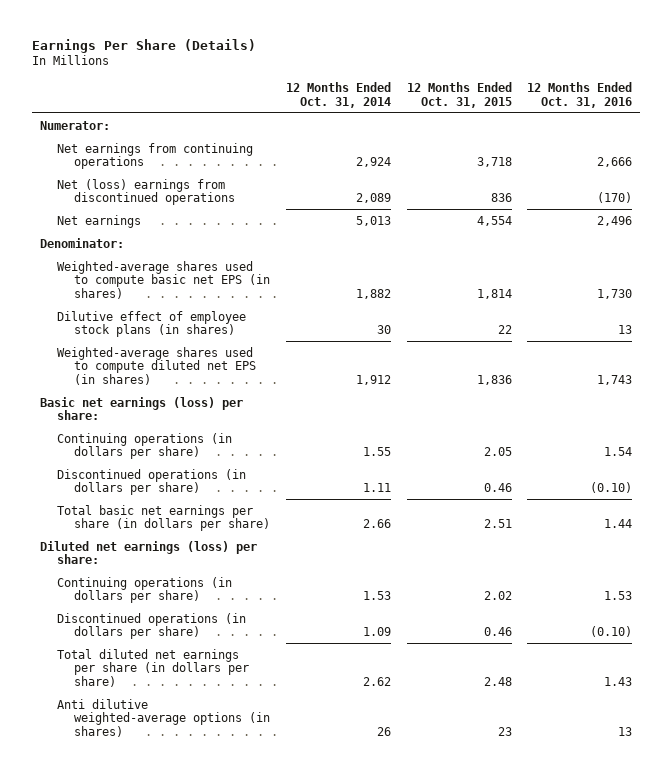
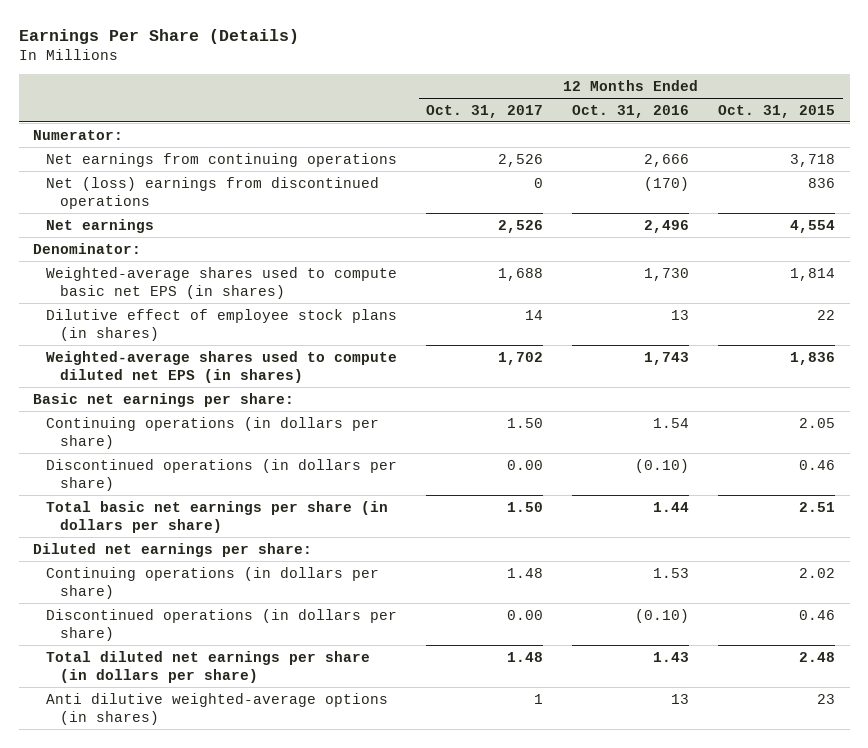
[285,81,391,108] 12 Months Ended Oct. 31, 2014 -> none
none -> [426,104,544,118] Oct. 31, 2017
[39,396,243,421] Basic net earnings (loss) per share: -> [33,392,295,407] Basic net earnings per share:
[39,540,257,565] Diluted net earnings (loss) per share: -> [33,542,313,557] Diluted net earnings per share:

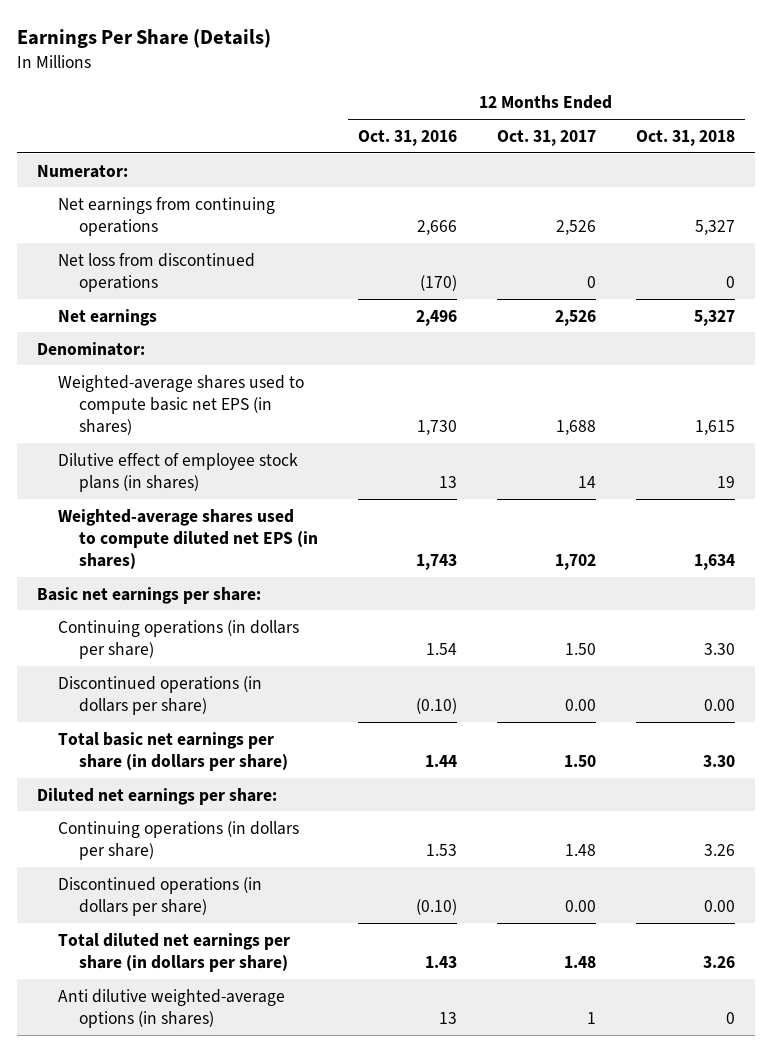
[718,104,836,118] Oct. 31, 2015 -> none
none -> [635,129,735,146] Oct. 31, 2018
[46,176,380,209] Net (loss) earnings from discontinued operations -> [57,252,255,292] Net loss from discontinued operations

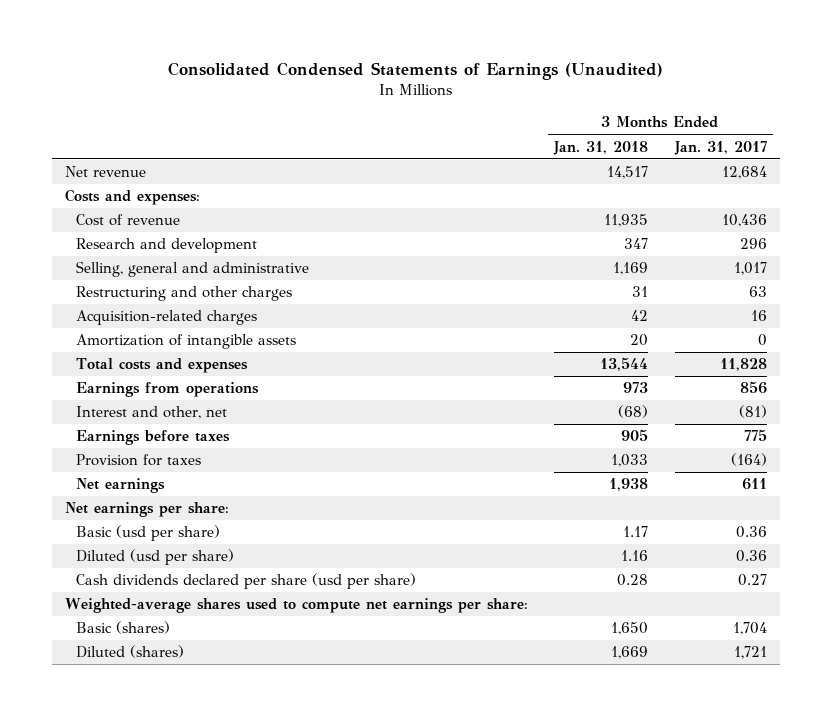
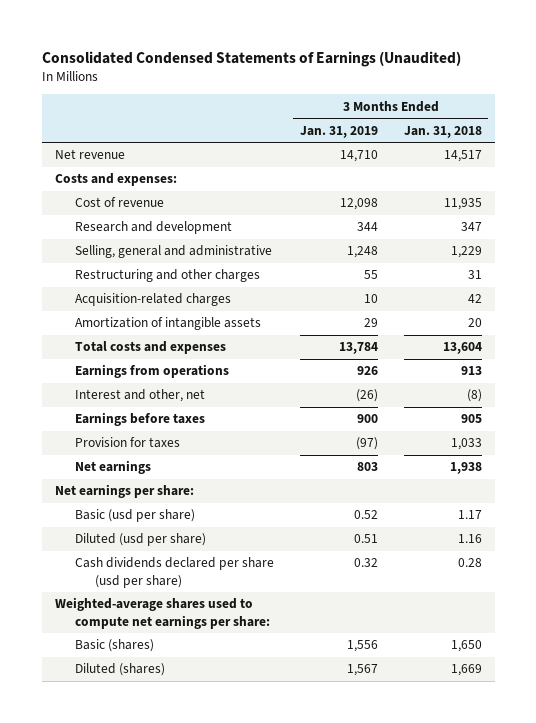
[673,140,767,155] Jan. 31, 2017 -> none
none -> [299,125,378,138] Jan. 31, 2019
[613,262,649,276] 1,169 -> [450,246,482,259] 1,229
[600,357,649,372] 13,544 -> [442,342,482,355] 13,604
[623,382,649,394] 973 -> [460,366,482,376] 913
[618,405,649,419] (68) -> [466,389,482,403] (8)

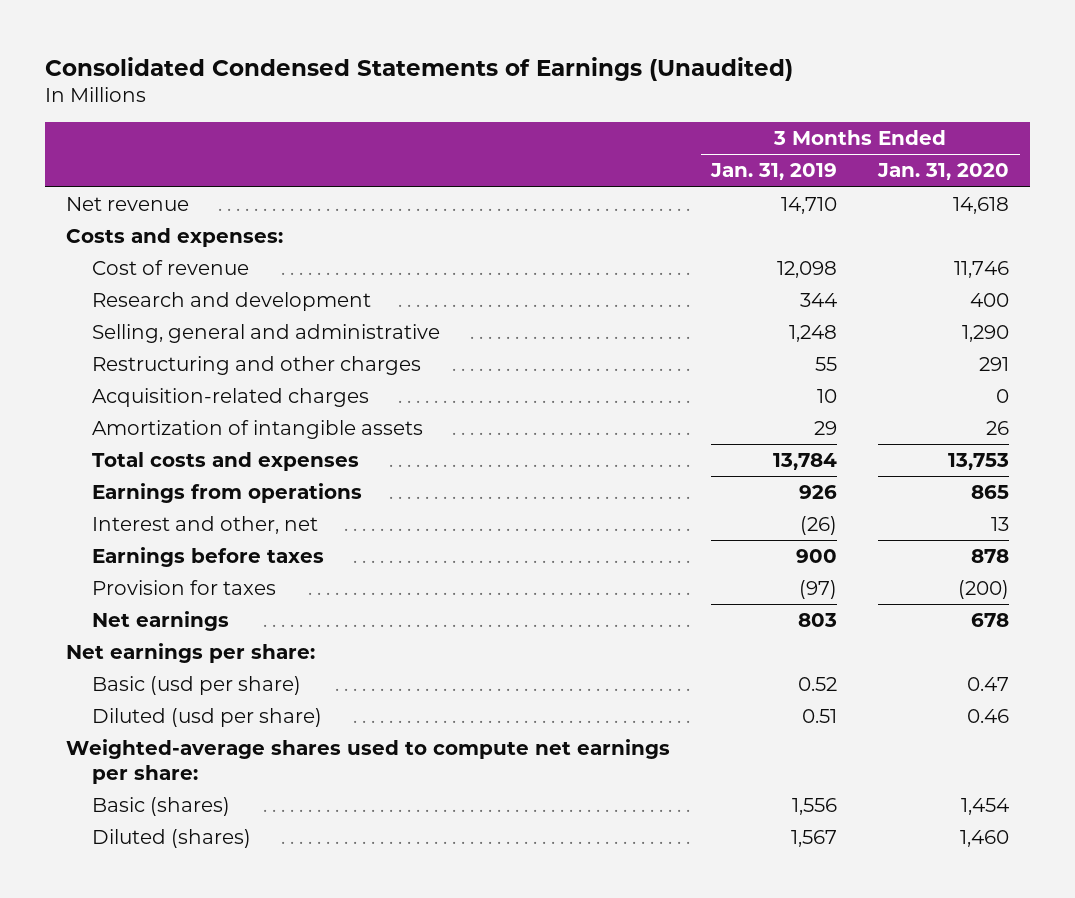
[403,125,482,138] Jan. 31, 2018 -> none
none -> [877,163,1010,181] Jan. 31, 2020
[74,557,274,588] Cash dividends declared per share (usd per share) -> none

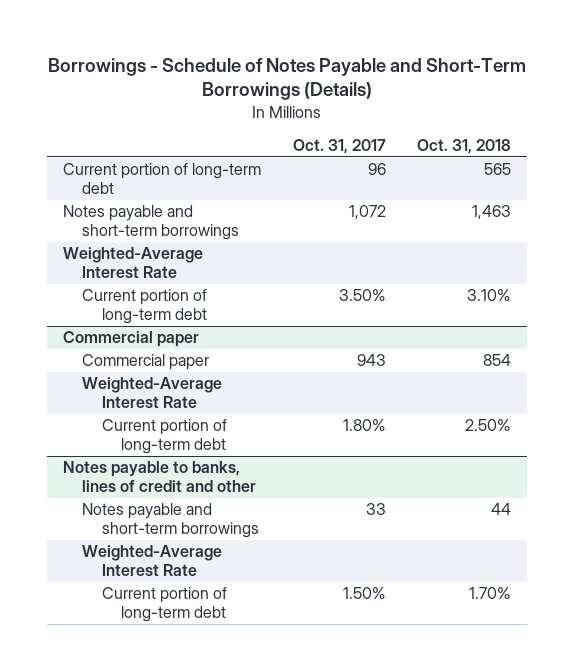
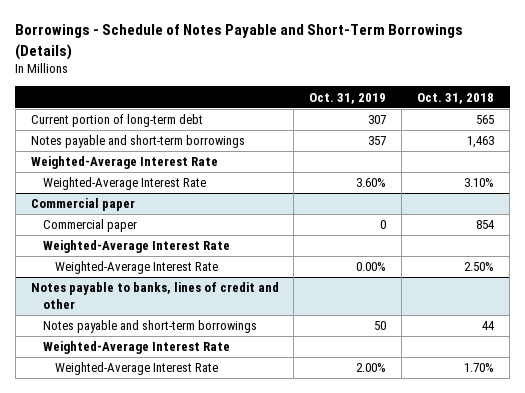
[292,138,386,154] Oct. 31, 2017 -> none
none -> [309,92,387,104] Oct. 31, 2019
[82,289,208,324] Current portion of long-term debt -> [42,177,206,191] Weighted-Average Interest Rate
[101,419,227,454] Current portion of long-term debt -> [55,261,219,275] Weighted-Average Interest Rate
[101,587,227,622] Current portion of long-term debt -> [55,362,219,376] Weighted-Average Interest Rate

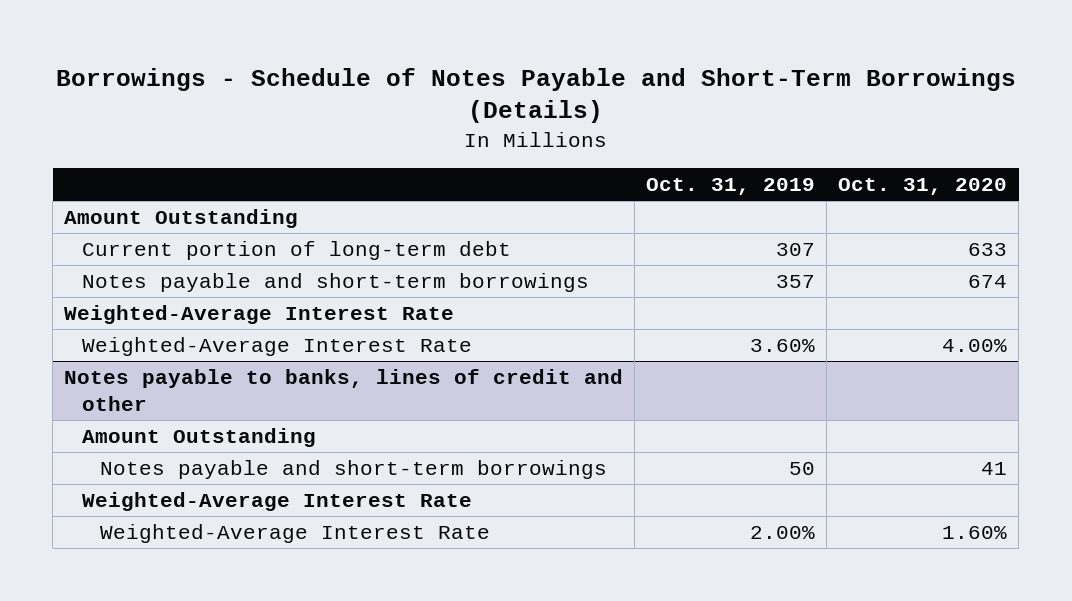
[417,92,495,104] Oct. 31, 2018 -> none
none -> [838,178,1008,196] Oct. 31, 2020
none -> [64,209,299,229] Amount Outstanding
[30,198,135,212] Commercial paper -> none
[42,219,137,233] Commercial paper -> none
[42,240,230,254] Weighted-Average Interest Rate -> none
[55,261,219,275] Weighted-Average Interest Rate -> none
none -> [82,428,317,448] Amount Outstanding

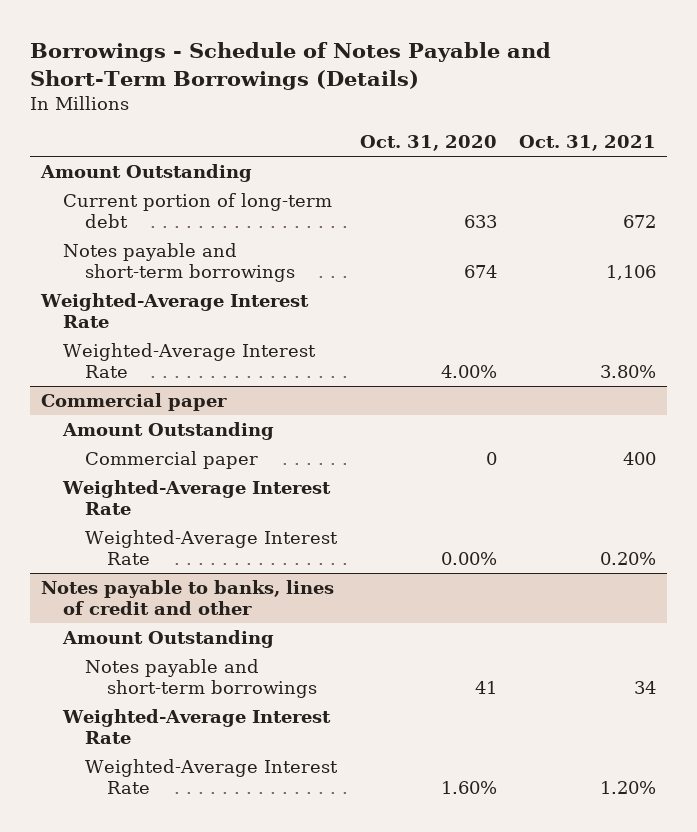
[646,178,816,196] Oct. 31, 2019 -> none
none -> [518,135,656,152] Oct. 31, 2021
none -> [41,392,228,411] Commercial paper
none -> [62,421,275,440] Amount Outstanding
none -> [85,450,259,469] Commercial paper
none -> [62,479,332,515] Weighted-Average Interest Rate
none -> [85,529,339,565] Weighted-Average Interest Rate

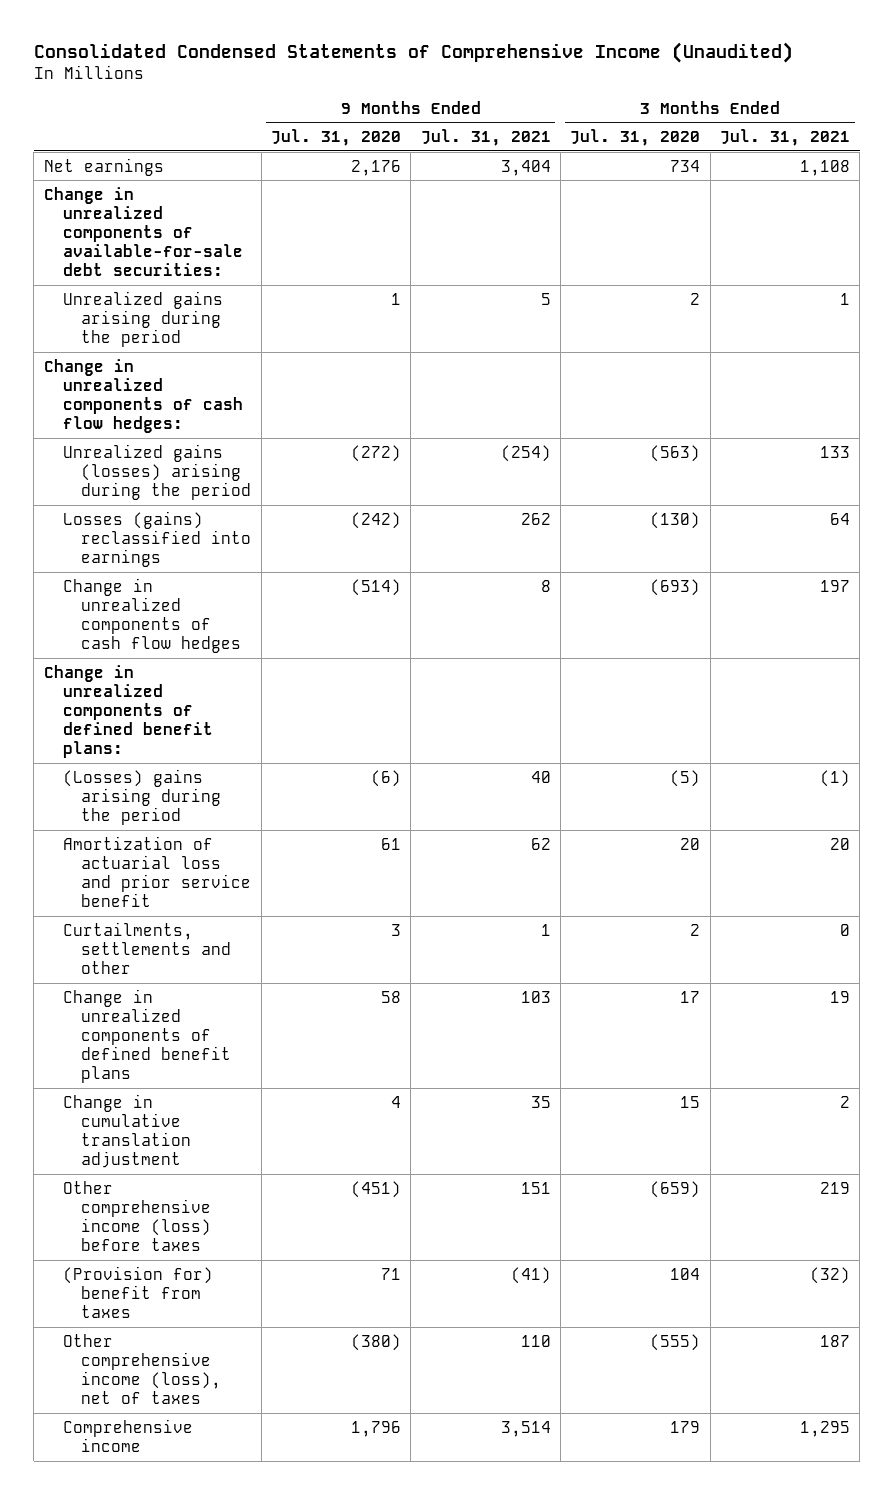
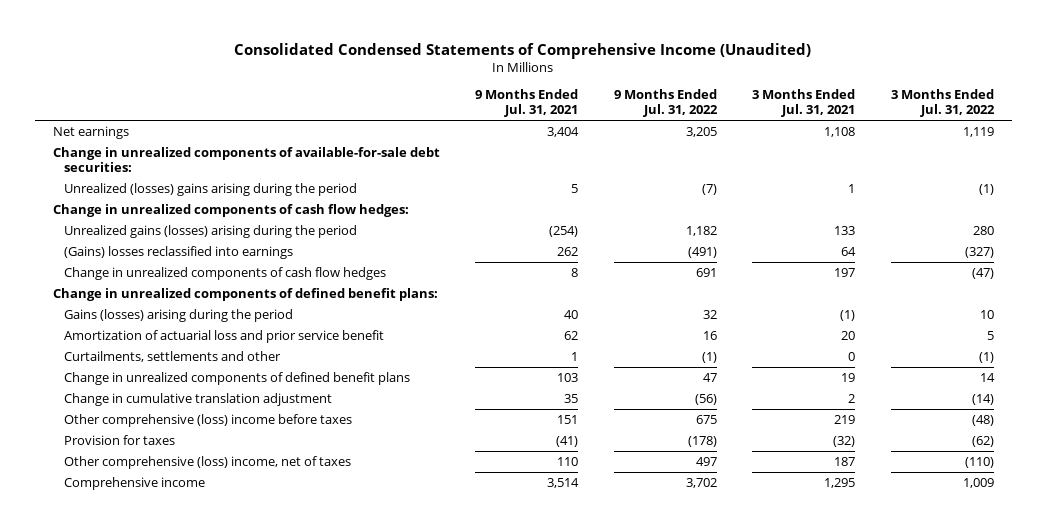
[270,129,401,147] Jul. 31, 2020 -> none
[570,129,701,147] Jul. 31, 2020 -> none
none -> [613,89,718,117] 9 Months Ended Jul. 31, 2022
none -> [890,89,995,117] 3 Months Ended Jul. 31, 2022
[62,290,223,347] Unrealized gains arising during the period -> [63,183,357,197] Unrealized (losses) gains arising during the period
[62,510,252,567] Losses (gains) reclassified into earnings -> [63,246,293,260] (Gains) losses reclassified into earnings
[62,768,222,825] (Losses) gains arising during the period -> [63,309,293,323] Gains (losses) arising during the period
[62,1180,212,1251] Other comprehensive income (loss) before taxes -> [63,414,352,428] Other comprehensive (loss) income before taxes
[62,1265,213,1318] (Provision for) benefit from taxes -> [63,435,175,446] Provision for taxes
[62,1333,222,1404] Other comprehensive income (loss), net of taxes -> [63,456,351,470] Other comprehensive (loss) income, net of taxes

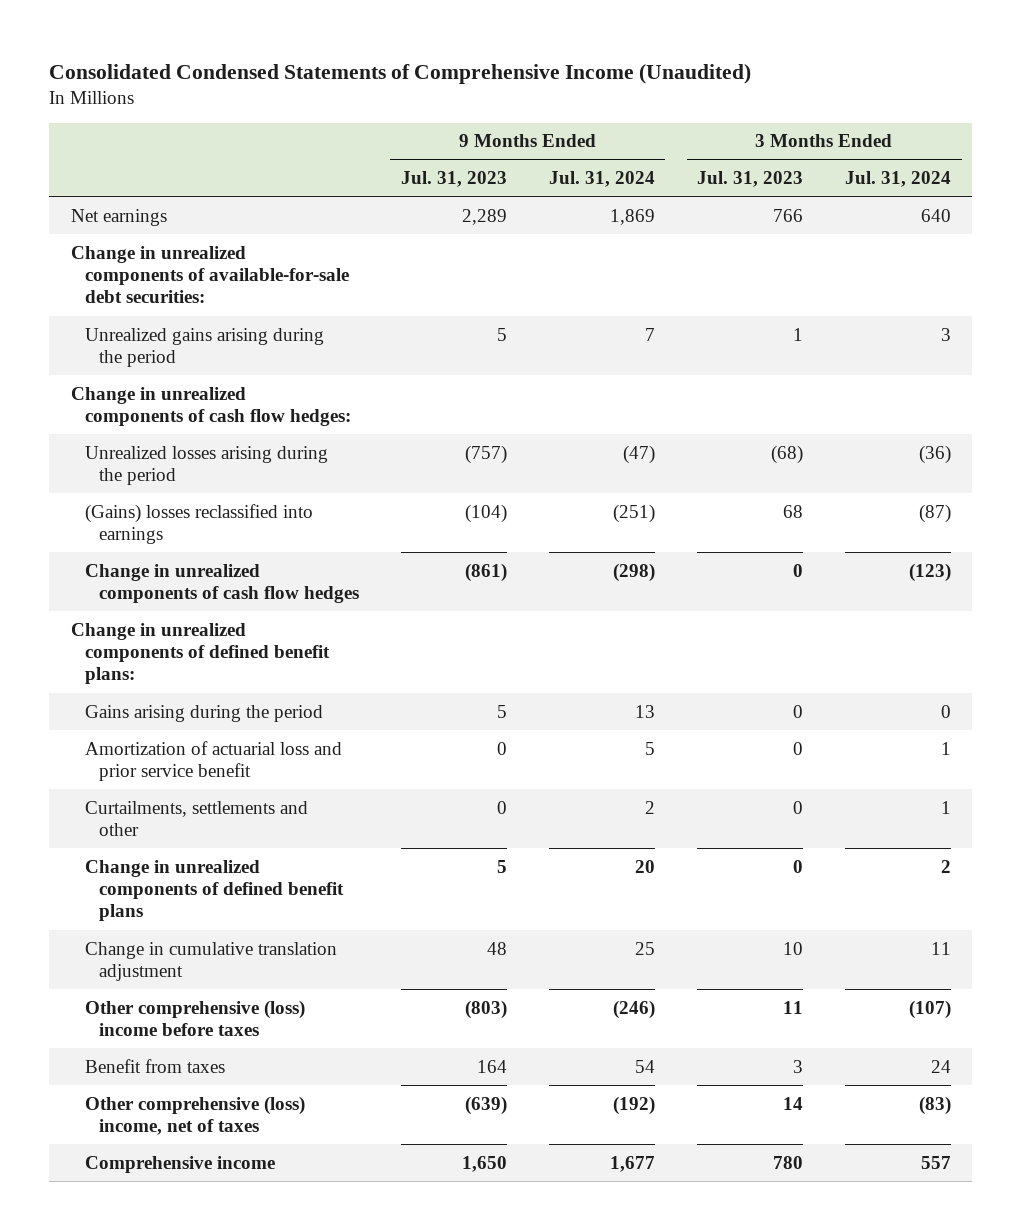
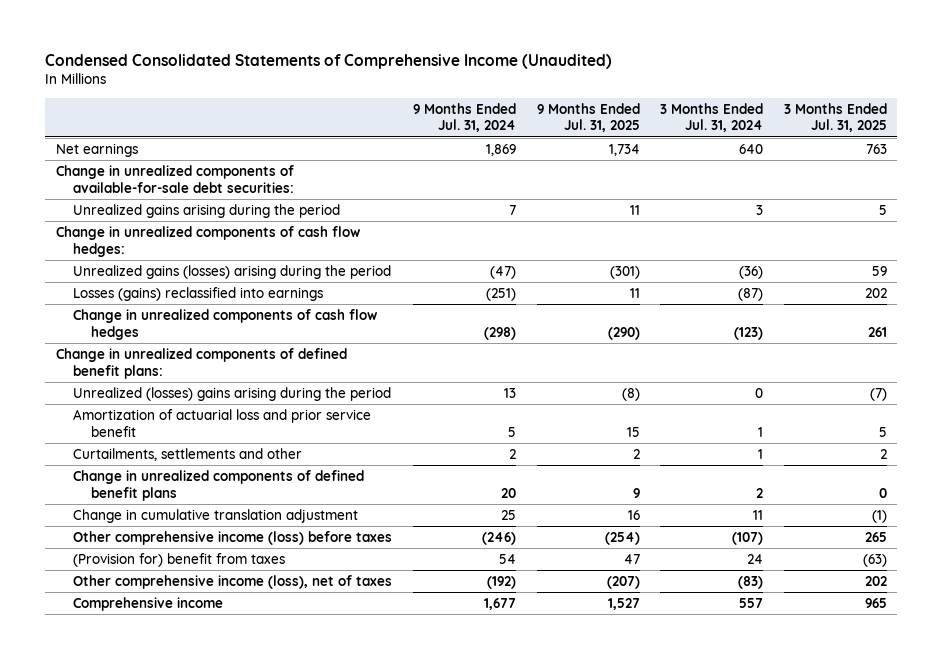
[49,63,752,84] Consolidated Condensed Statements of Comprehensive Income (Unaudited) -> [45,54,613,70] Condensed Consolidated Statements of Comprehensive Income (Unaudited)
[400,171,507,188] Jul. 31, 2023 -> none
[697,171,804,188] Jul. 31, 2023 -> none
none -> [536,102,640,133] 9 Months Ended Jul. 31, 2025
none -> [784,102,888,133] 3 Months Ended Jul. 31, 2025
[84,445,328,486] Unrealized losses arising during the period -> [73,264,392,279] Unrealized gains (losses) arising during the period
[84,503,313,545] (Gains) losses reclassified into earnings -> [73,286,324,301] Losses (gains) reclassified into earnings
[84,704,323,722] Gains arising during the period -> [73,386,392,401] Unrealized (losses) gains arising during the period
[84,999,305,1037] Other comprehensive (loss) income before taxes -> [73,530,393,545] Other comprehensive income (loss) before taxes
[84,1058,225,1073] Benefit from taxes -> [73,552,286,567] (Provision for) benefit from taxes
[84,1095,305,1136] Other comprehensive (loss) income, net of taxes -> [73,574,393,589] Other comprehensive income (loss), net of taxes

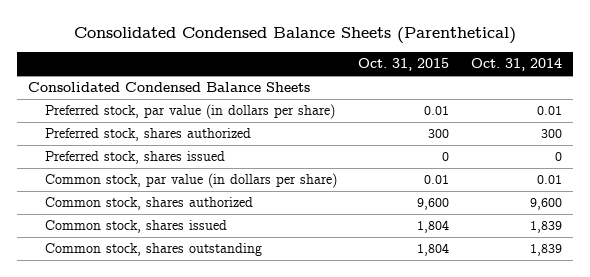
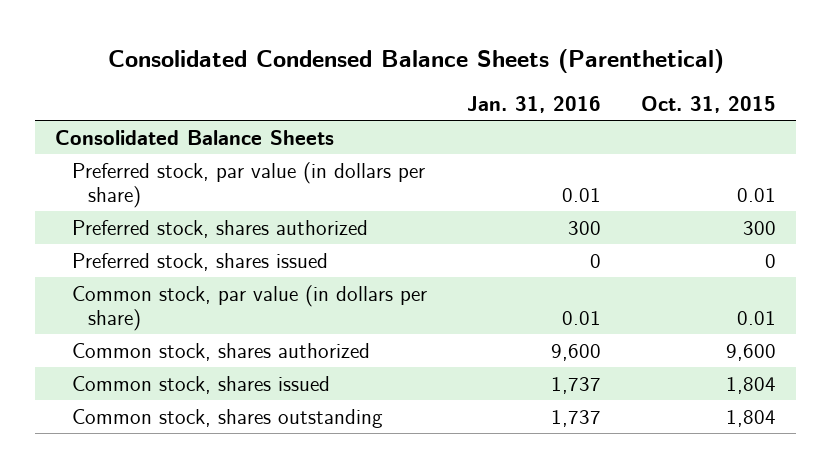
[471,58,563,72] Oct. 31, 2014 -> none
none -> [466,95,601,113] Jan. 31, 2016
[28,82,311,93] Consolidated Condensed Balance Sheets -> [54,129,334,145] Consolidated Balance Sheets

